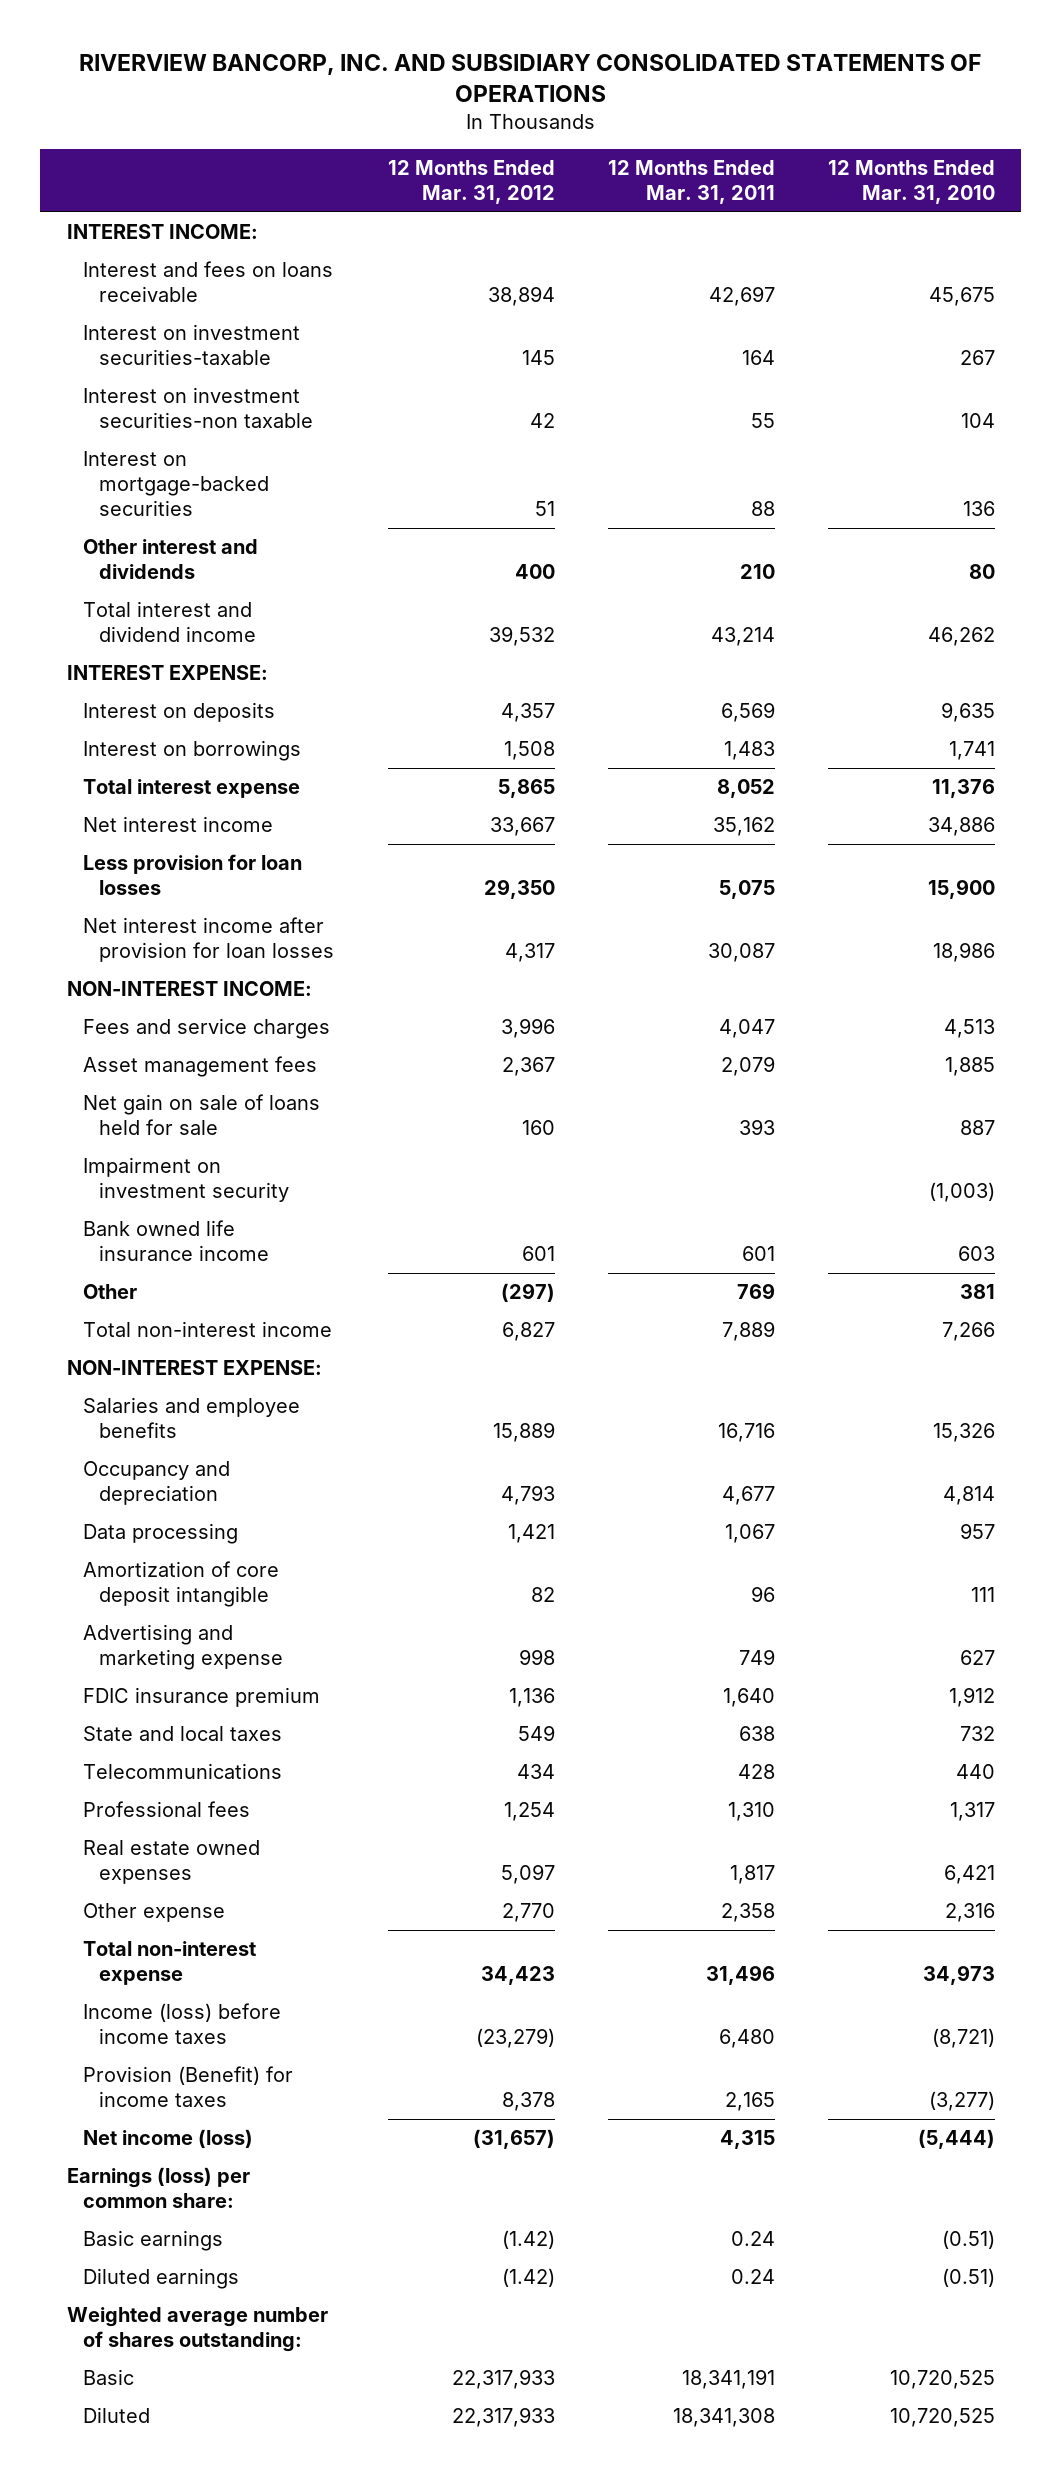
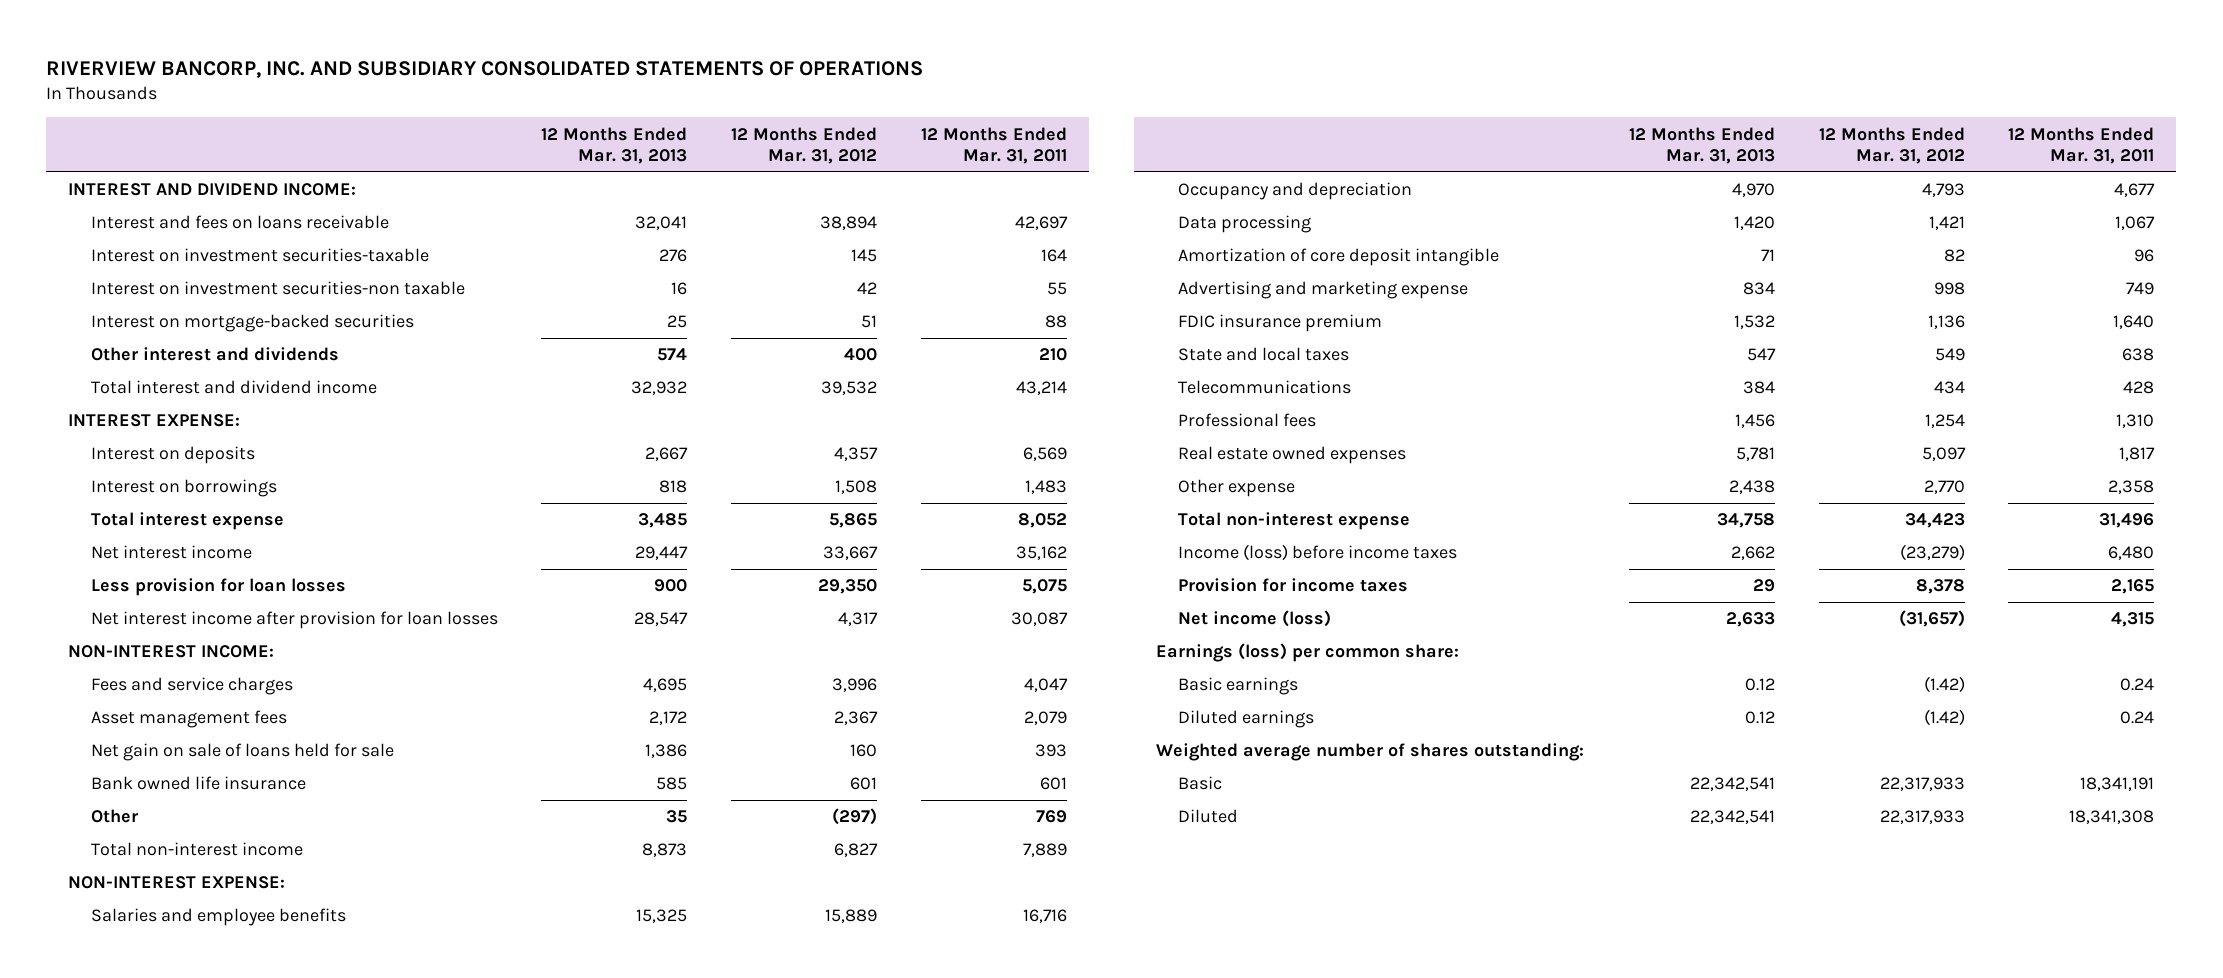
[827,160,995,204] 12 Months Ended Mar. 31, 2010 -> none
none -> [541,126,688,165] 12 Months Ended Mar. 31, 2013
[66,224,258,240] INTEREST INCOME: -> [68,183,357,197] INTEREST AND DIVIDEND INCOME:
[83,1157,290,1203] Impairment on investment security -> none
[83,1220,270,1262] Bank owned life insurance income -> [90,776,306,791] Bank owned life insurance
[83,2066,294,2108] Provision (Benefit) for income taxes -> [1178,578,1409,593] Provision for income taxes

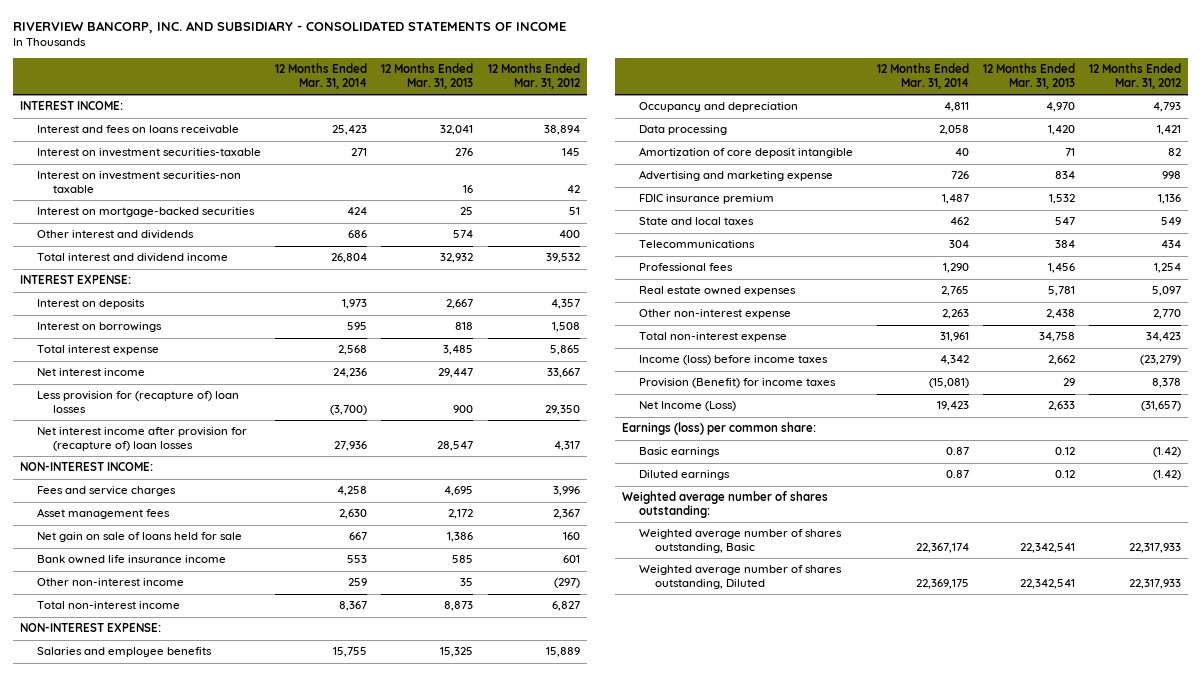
[46,60,924,78] RIVERVIEW BANCORP, INC. AND SUBSIDIARY CONSOLIDATED STATEMENTS OF OPERATIONS -> [13,20,567,33] RIVERVIEW BANCORP, INC. AND SUBSIDIARY - CONSOLIDATED STATEMENTS OF INCOME
[920,126,1067,165] 12 Months Ended Mar. 31, 2011 -> none
none -> [274,62,367,89] 12 Months Ended Mar. 31, 2014
[68,183,357,197] INTEREST AND DIVIDEND INCOME: -> [20,101,124,111] INTEREST INCOME:
[90,578,346,597] Less provision for loan losses -> [36,391,239,414] Less provision for (recapture of) loan losses
[90,611,498,630] Net interest income after provision for loan losses -> [36,427,247,452] Net interest income after provision for (recapture of) loan losses
[90,776,306,791] Bank owned life insurance -> [36,555,226,565] Bank owned life insurance income
[90,809,138,824] Other -> [36,578,184,587] Other non-interest income
[1178,479,1296,498] Other expense -> [638,309,791,320] Other non-interest expense
[1178,578,1409,593] Provision for income taxes -> [638,378,836,389] Provision (Benefit) for income taxes
[1178,610,1332,628] Net income (loss) -> [638,401,736,412] Net Income (Loss)
[1178,776,1223,791] Basic -> [638,529,842,554] Weighted average number of shares outstanding, Basic
[1178,809,1239,824] Diluted -> [638,565,842,590] Weighted average number of shares outstanding, Diluted

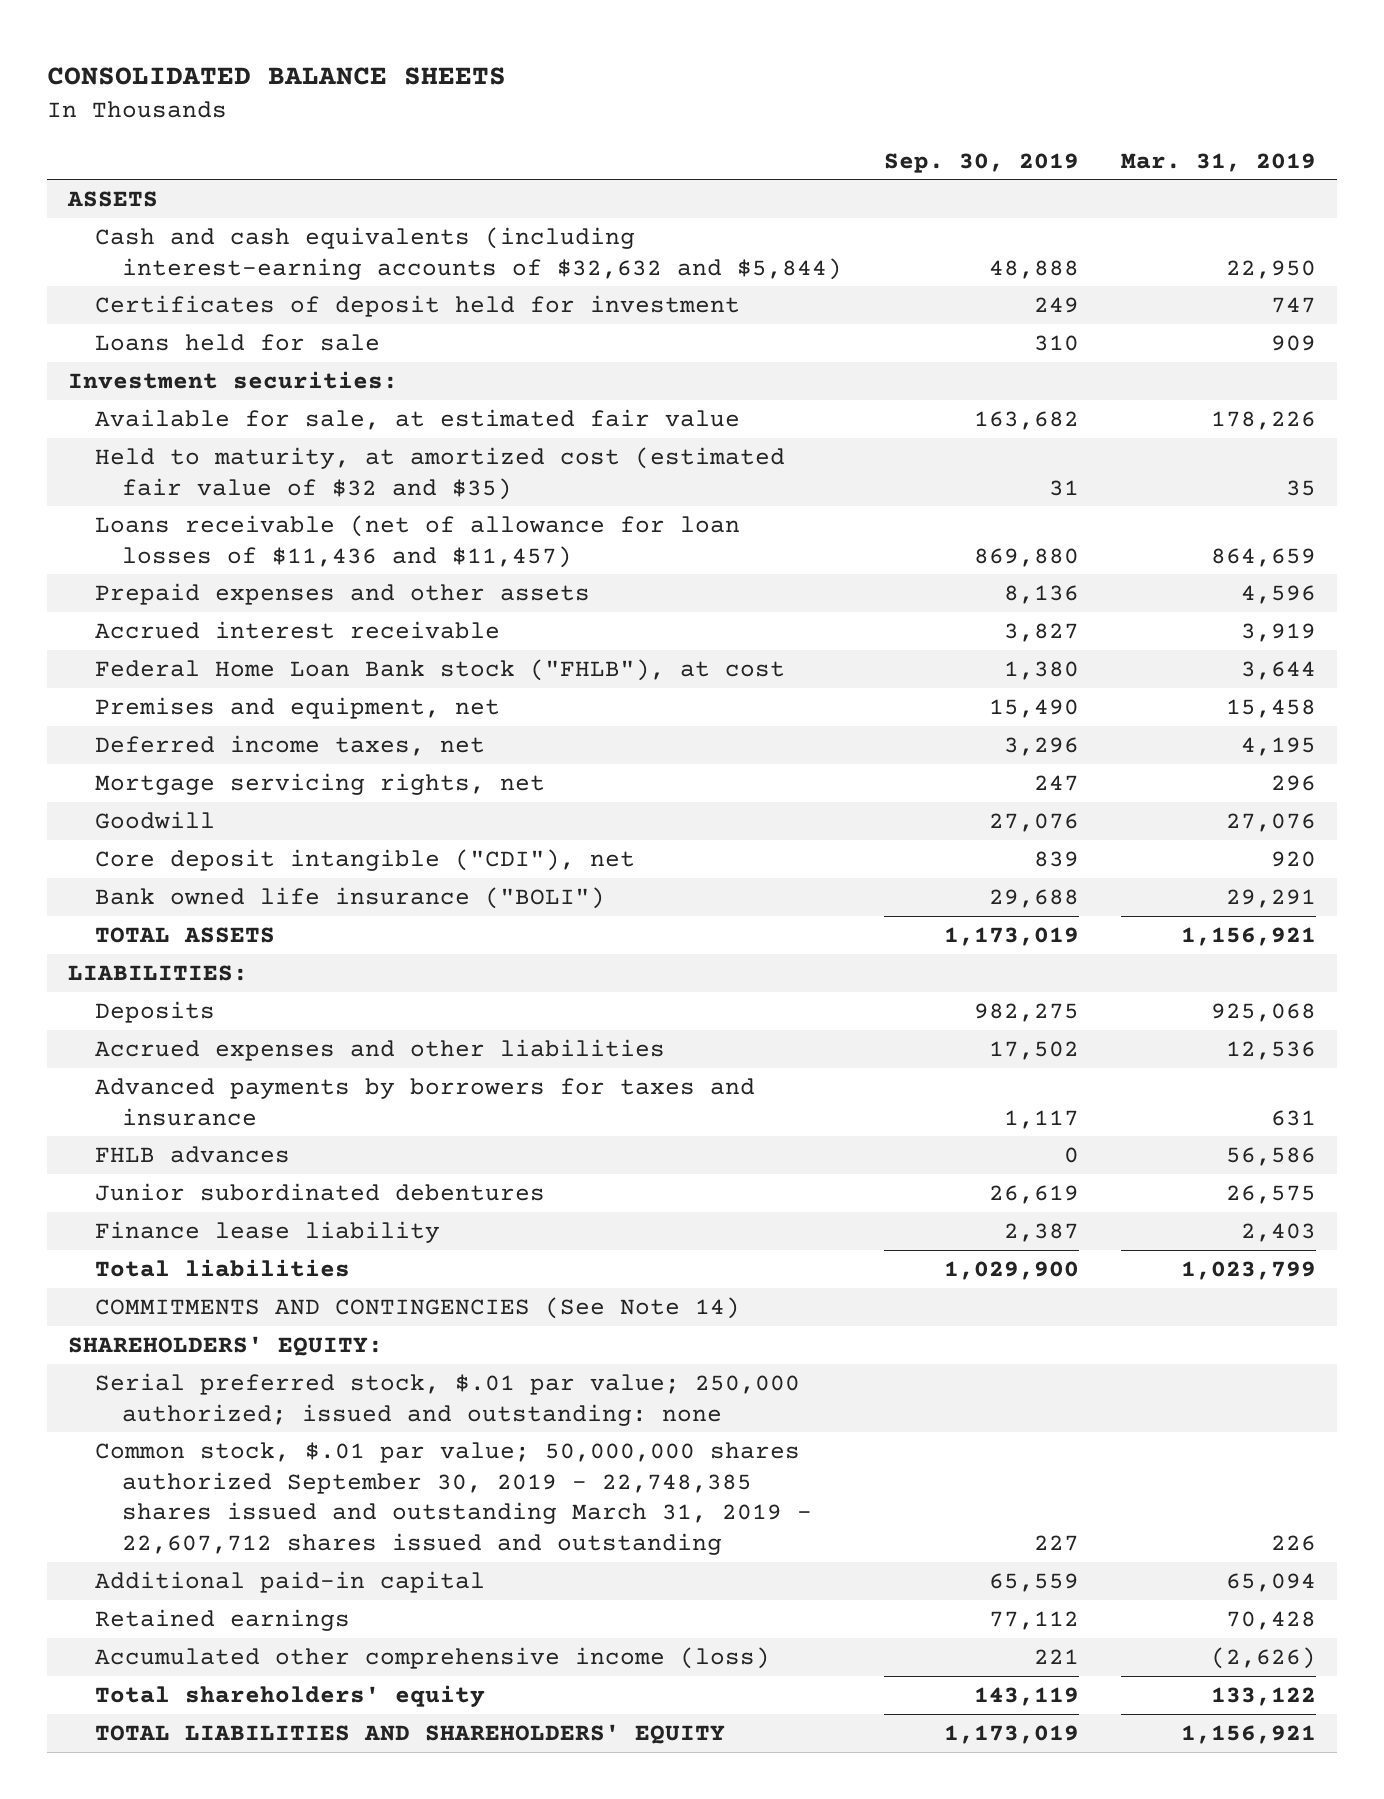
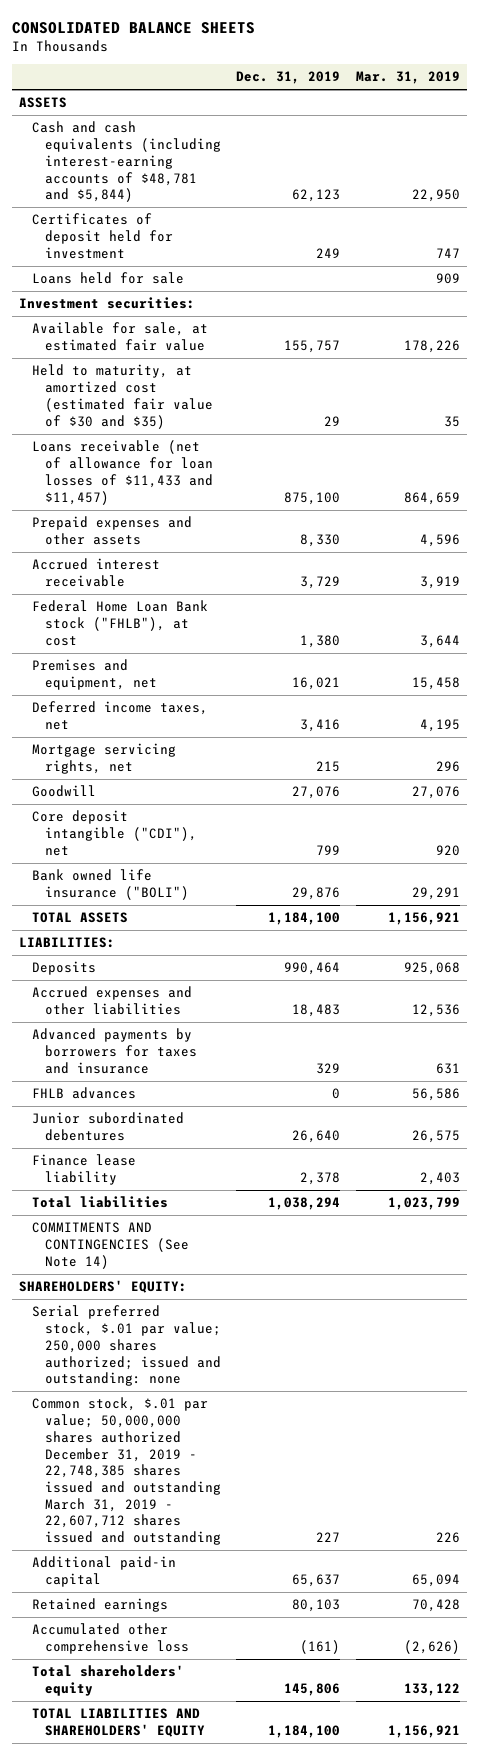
[884,152,1080,173] Sep. 30, 2019 -> none
none -> [236,71,341,85] Dec. 31, 2019
[94,226,843,280] Cash and cash equivalents (including interest-earning accounts of $32,632 and $5,844) -> [32,121,221,203] Cash and cash equivalents (including interest-earning accounts of $48,781 and $5,844)
[94,446,785,500] Held to maturity, at amortized cost (estimated fair value of $32 and $35) -> [32,364,213,429] Held to maturity, at amortized cost (estimated fair value of $30 and $35)
[94,514,740,568] Loans receivable (net of allowance for loan losses of $11,436 and $11,457) -> [32,440,213,505] Loans receivable (net of allowance for loan losses of $11,433 and $11,457)
[94,1372,800,1426] Serial preferred stock, $.01 par value; 250,000 authorized; issued and outstanding: none -> [32,1305,221,1387] Serial preferred stock, $.01 par value; 250,000 shares authorized; issued and outstanding: none
[94,1441,813,1556] Common stock, $.01 par value; 50,000,000 shares authorized September 30, 2019 - 22,748,385 shares issued and outstanding March 31, 2019 - 22,607,712 shares issued and outstanding -> [32,1397,221,1546] Common stock, $.01 par value; 50,000,000 shares authorized December 31, 2019 - 22,748,385 shares issued and outstanding March 31, 2019 - 22,607,712 shares issued and outstanding
[94,1646,770,1669] Accumulated other comprehensive income (loss) -> [32,1623,189,1655] Accumulated other comprehensive loss

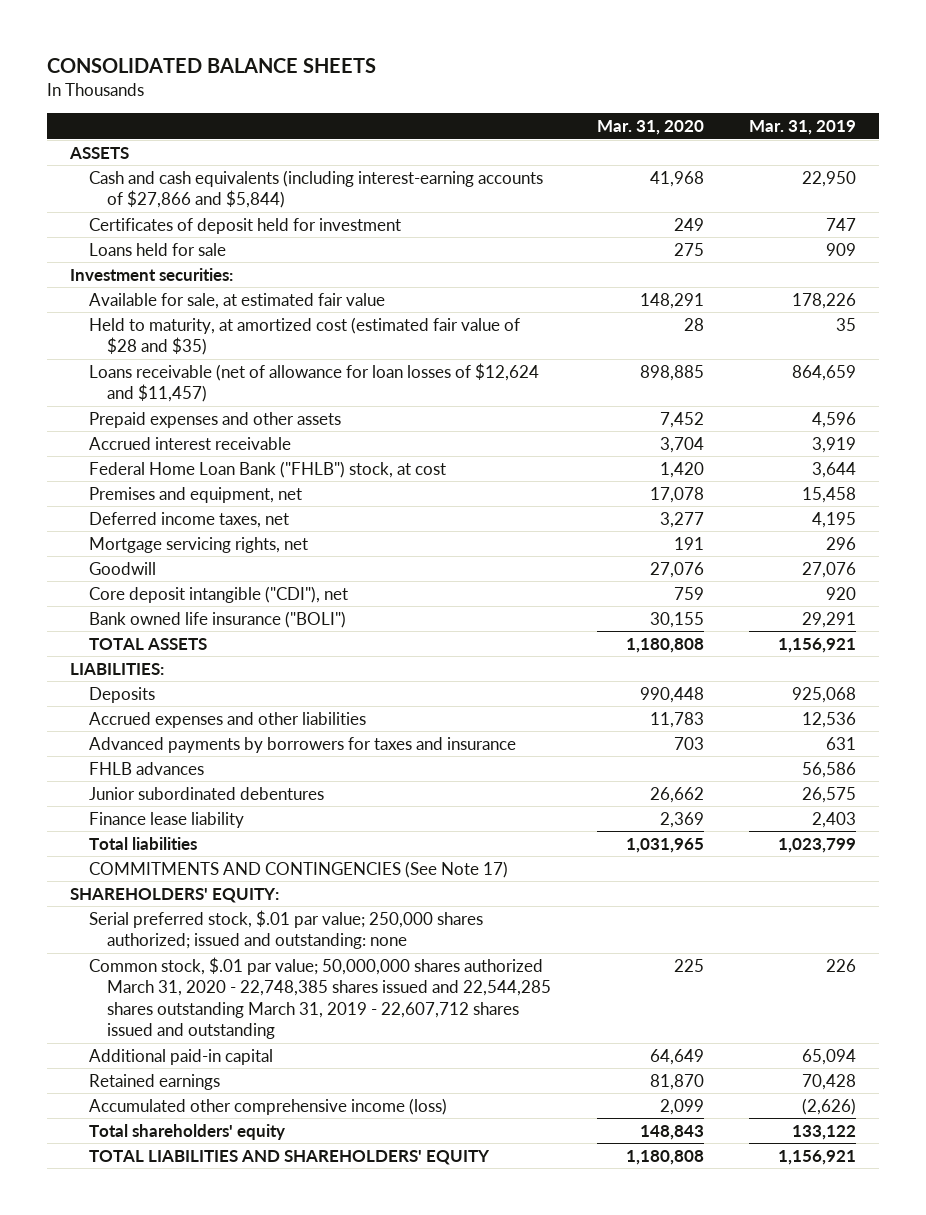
[236,71,341,85] Dec. 31, 2019 -> none
none -> [596,120,704,136] Mar. 31, 2020
[32,121,221,203] Cash and cash equivalents (including interest-earning accounts of $48,781 and $5,844) -> [88,169,543,209] Cash and cash equivalents (including interest-earning accounts of $27,866 and $5,844)
[32,364,213,429] Held to maturity, at amortized cost (estimated fair value of $30 and $35) -> [88,316,520,356] Held to maturity, at amortized cost (estimated fair value of $28 and $35)
[32,440,213,505] Loans receivable (net of allowance for loan losses of $11,433 and $11,457) -> [88,362,539,403] Loans receivable (net of allowance for loan losses of $12,624 and $11,457)
[32,600,209,646] Federal Home Loan Bank stock ("FHLB"), at cost -> [88,460,446,478] Federal Home Loan Bank ("FHLB") stock, at cost
[32,1222,189,1269] COMMITMENTS AND CONTINGENCIES (See Note 14) -> [88,860,508,878] COMMITMENTS AND CONTINGENCIES (See Note 17)
[32,1397,221,1546] Common stock, $.01 par value; 50,000,000 shares authorized December 31, 2019 - 22,748,385 shares issued and outstanding March 31, 2019 - 22,607,712 shares issued and outstanding -> [88,956,552,1039] Common stock, $.01 par value; 50,000,000 shares authorized March 31, 2020 - 22,748,385 shares issued and 22,544,285 shares outstanding March 31, 2019 - 22,607,712 shares issued and outstanding
[32,1623,189,1655] Accumulated other comprehensive loss -> [88,1097,447,1115] Accumulated other comprehensive income (loss)

